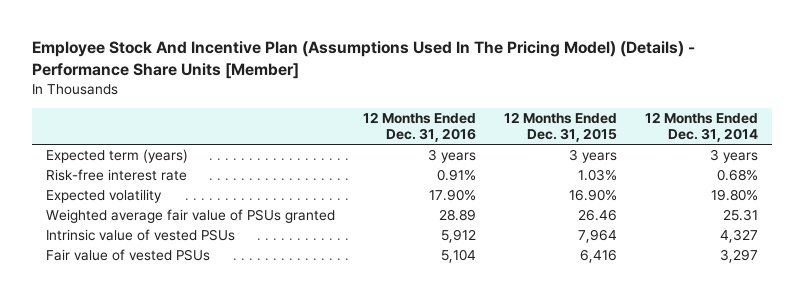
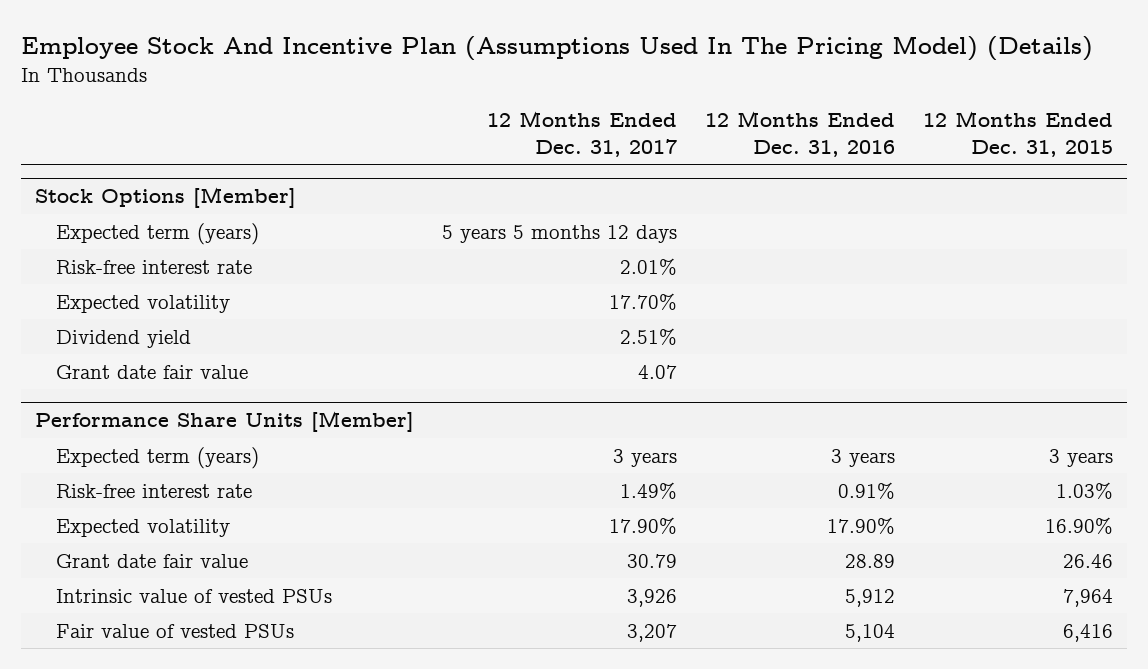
[31,41,695,80] Employee Stock And Incentive Plan (Assumptions Used In The Pricing Model) (Details) - Performance Share Units [Member] -> [21,35,1094,61] Employee Stock And Incentive Plan (Assumptions Used In The Pricing Model) (Details)
[644,111,758,143] 12 Months Ended Dec. 31, 2014 -> none
none -> [487,111,678,157] 12 Months Ended Dec. 31, 2017
none -> [35,187,297,209] Stock Options [Member]
none -> [55,222,259,245] Expected term (years)
none -> [55,259,252,274] Risk-free interest rate
none -> [55,294,230,313] Expected volatility
none -> [55,329,191,348] Dividend yield
none -> [55,364,248,379] Grant date fair value
none -> [35,411,415,433] Performance Share Units [Member]
[45,208,335,223] Weighted average fair value of PSUs granted -> [55,553,248,568] Grant date fair value

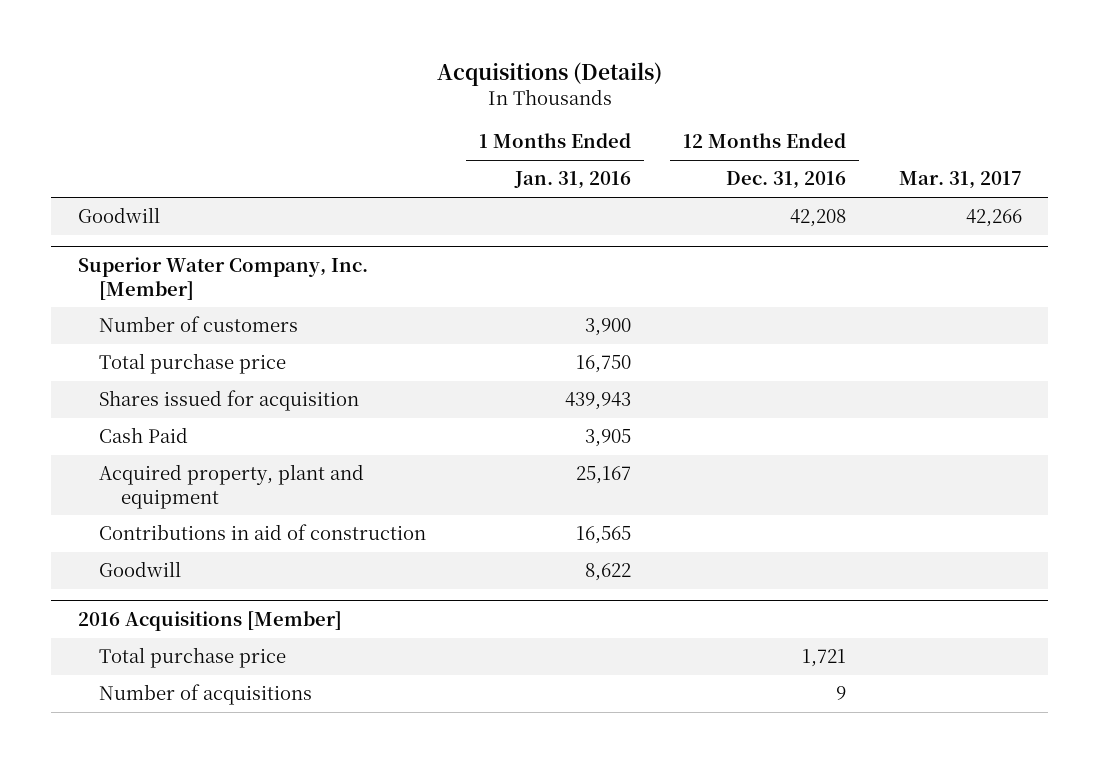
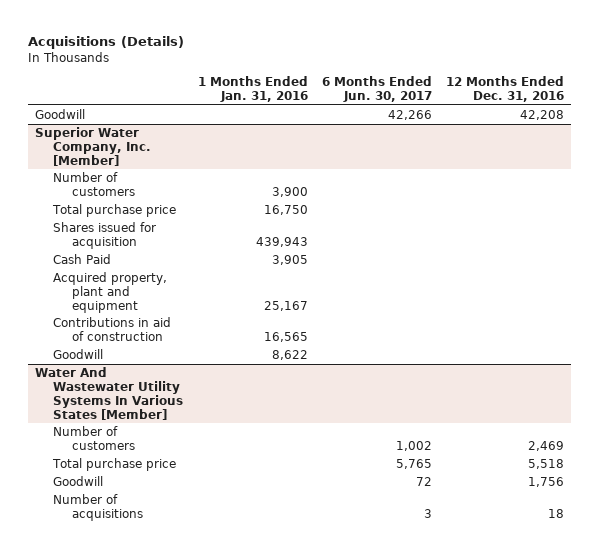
[898,171,1022,190] Mar. 31, 2017 -> none
none -> [321,76,432,102] 6 Months Ended Jun. 30, 2017
[77,610,342,631] 2016 Acquisitions [Member] -> none
[99,647,287,669] Total purchase price -> none
[99,684,313,706] Number of acquisitions -> none
none -> [35,367,184,420] Water And Wastewater Utility Systems In Various States [Member]
none -> [53,426,135,450] Number of customers
none -> [52,458,177,472] Total purchase price
none -> [53,476,104,487] Goodwill
none -> [53,494,143,521] Number of acquisitions

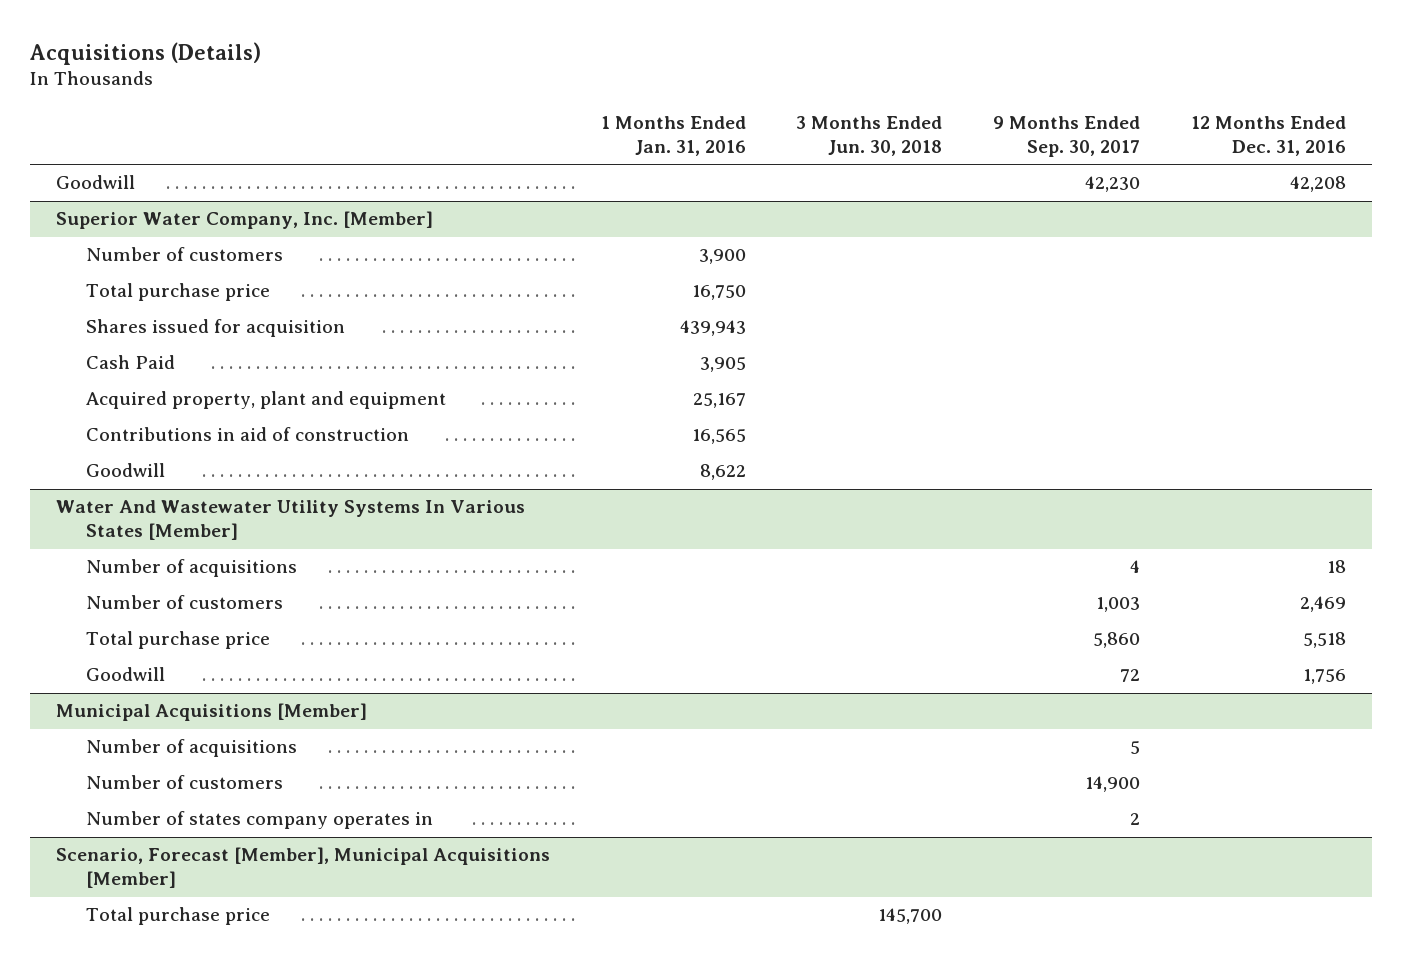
[321,76,432,102] 6 Months Ended Jun. 30, 2017 -> none
none -> [796,115,943,156] 3 Months Ended Jun. 30, 2018
none -> [993,115,1141,157] 9 Months Ended Sep. 30, 2017
[53,494,143,521] Number of acquisitions -> [85,559,297,578] Number of acquisitions
none -> [55,703,367,722] Municipal Acquisitions [Member]
none -> [85,739,297,758] Number of acquisitions
none -> [85,775,283,790] Number of customers
none -> [85,811,433,830] Number of states company operates in
none -> [55,847,550,889] Scenario, Forecast [Member], Municipal Acquisitions [Member]
none -> [85,907,270,926] Total purchase price

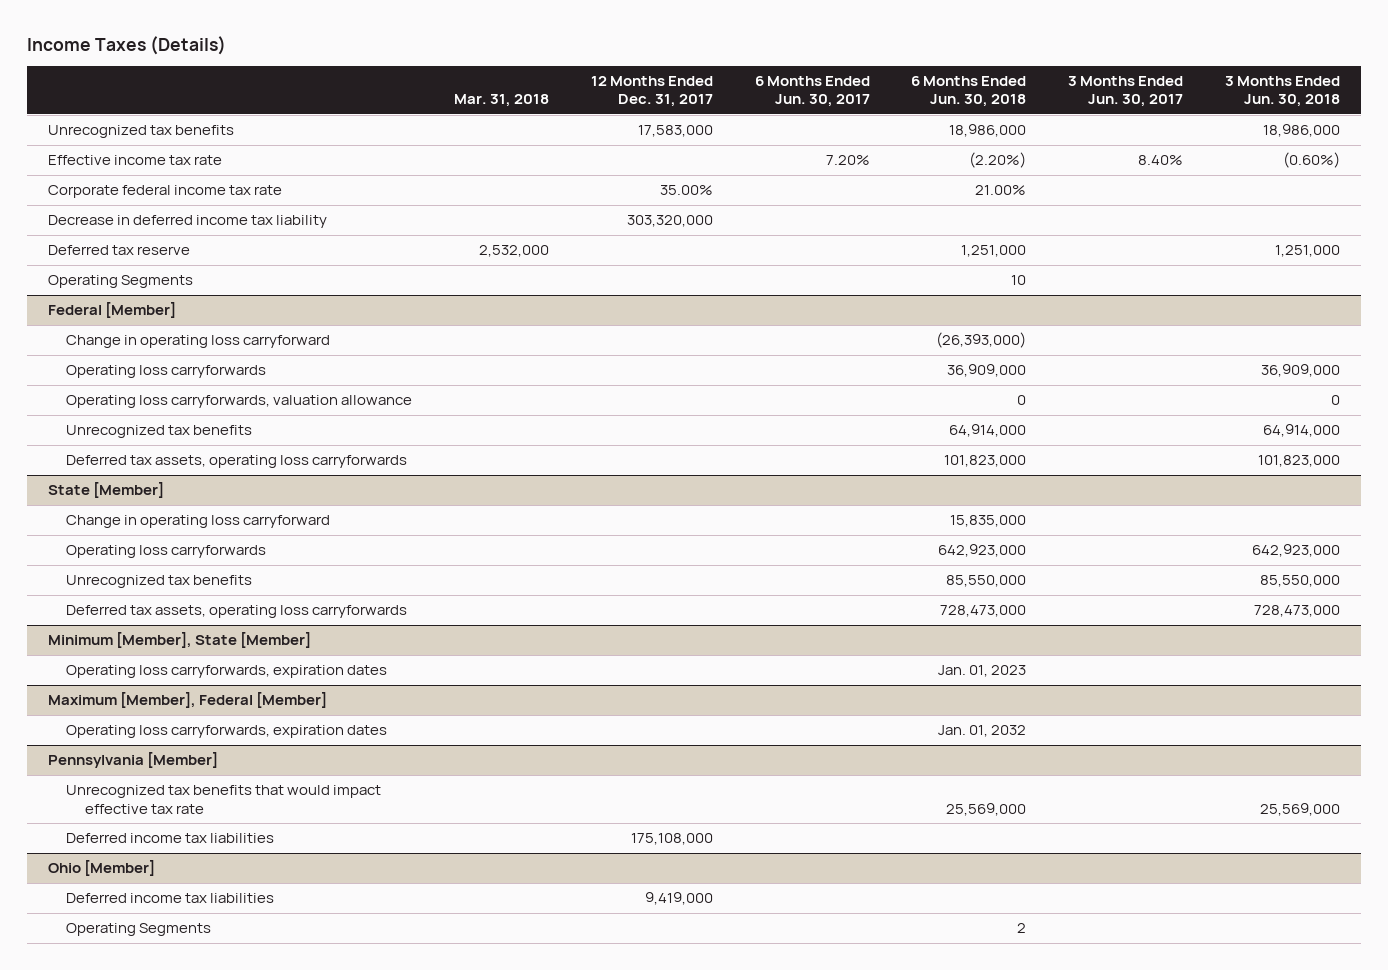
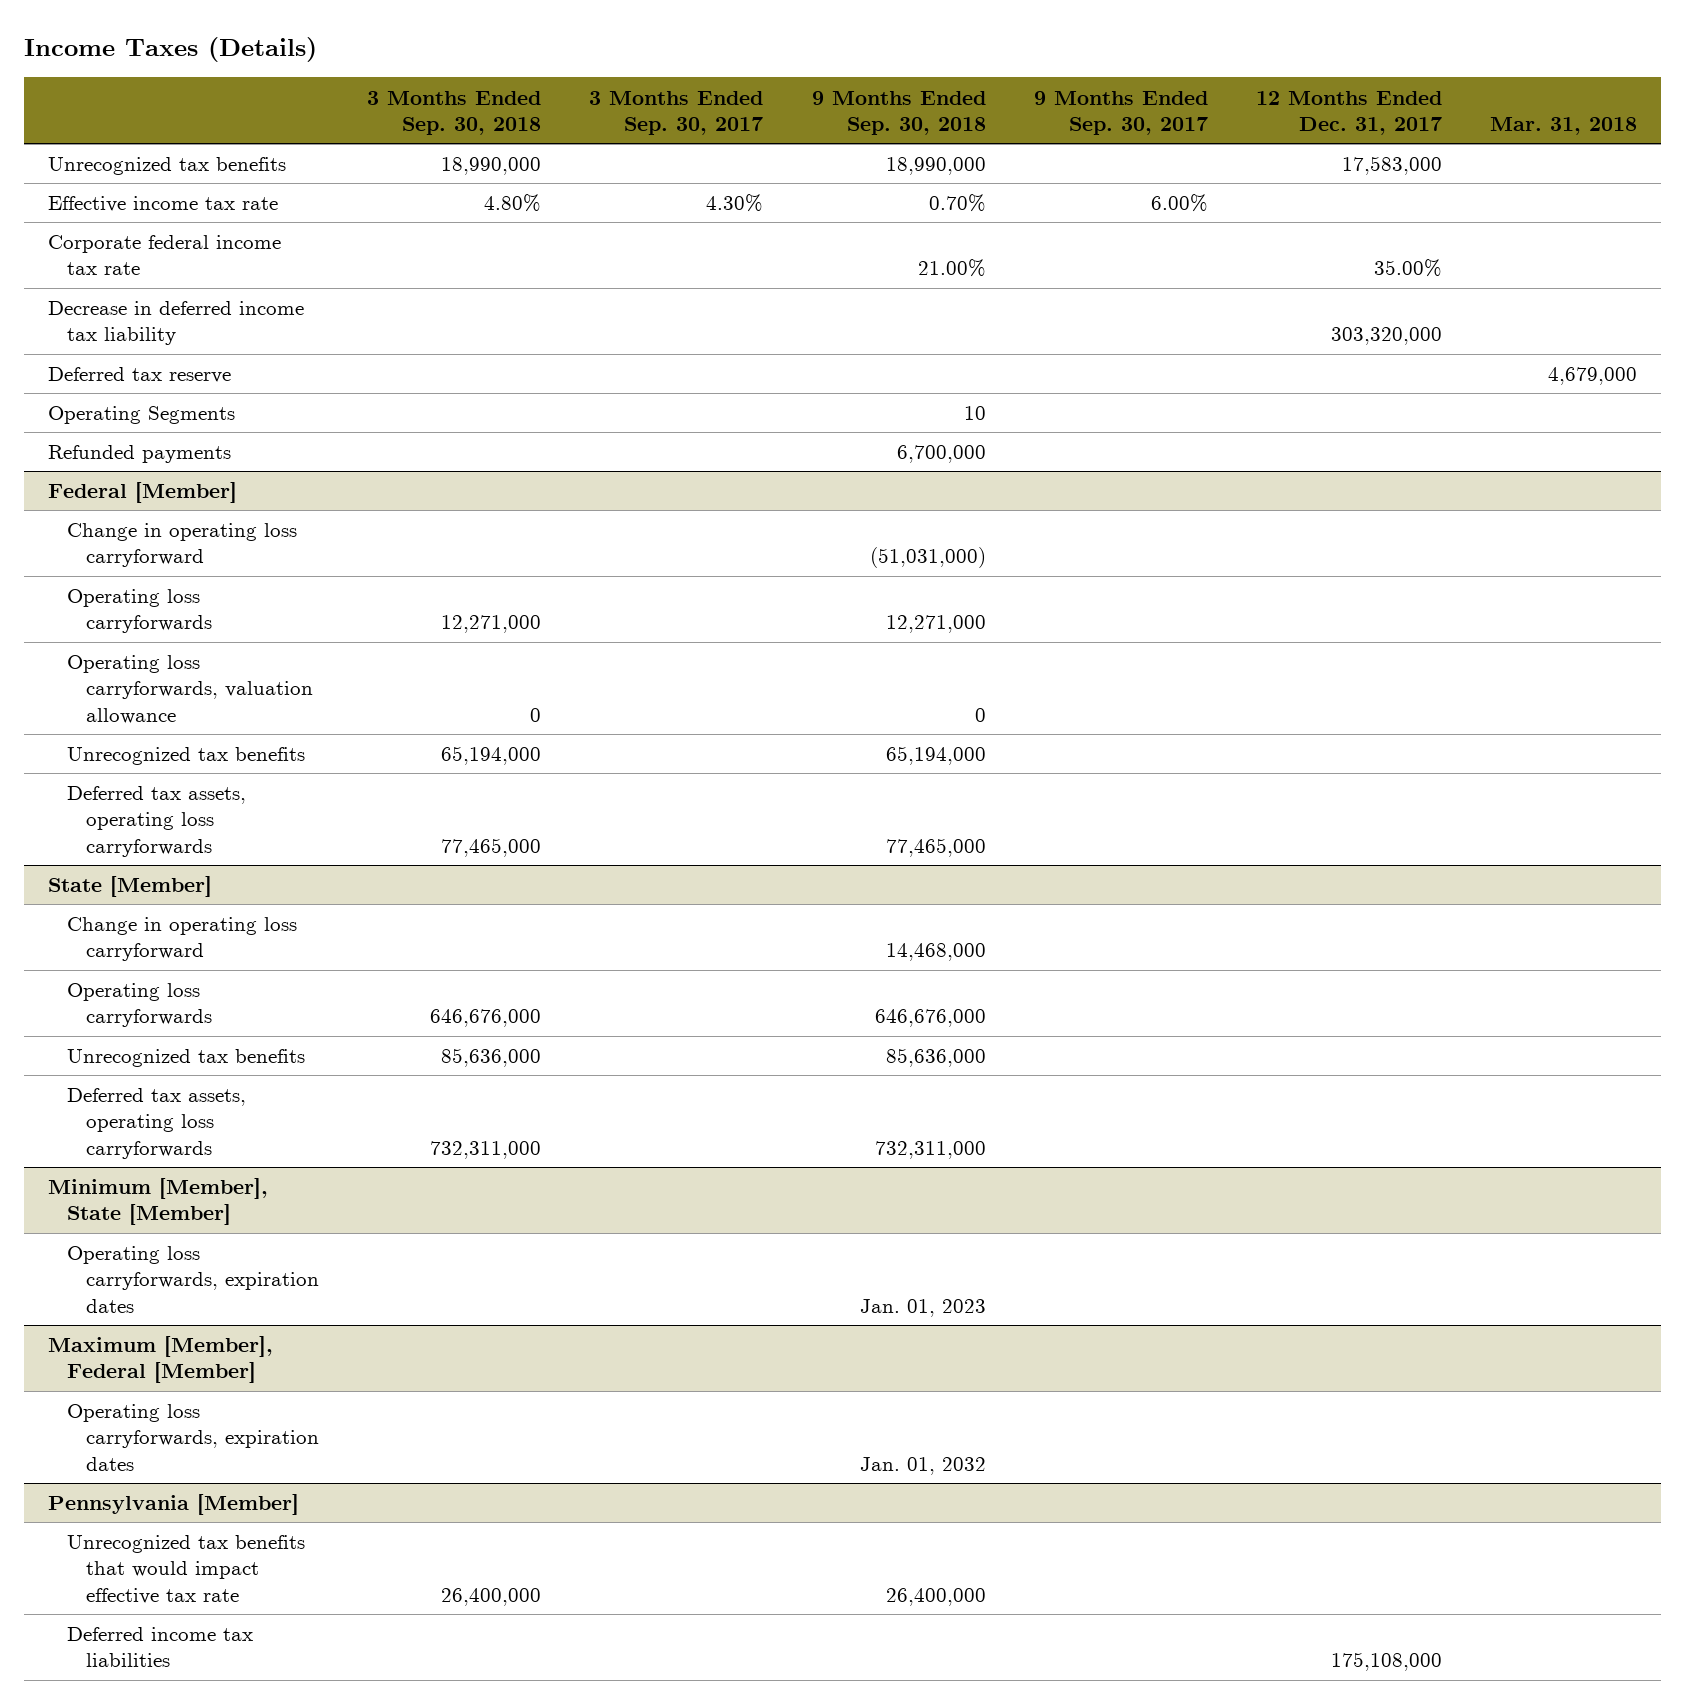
[754,76,870,108] 6 Months Ended Jun. 30, 2017 -> none
[911,76,1027,108] 6 Months Ended Jun. 30, 2018 -> none
[1068,76,1184,108] 3 Months Ended Jun. 30, 2017 -> none
[1224,76,1340,108] 3 Months Ended Jun. 30, 2018 -> none
none -> [367,90,542,135] 3 Months Ended Sep. 30, 2018
none -> [589,90,764,135] 3 Months Ended Sep. 30, 2017
none -> [811,90,986,135] 9 Months Ended Sep. 30, 2018
none -> [1033,90,1208,135] 9 Months Ended Sep. 30, 2017
[479,245,550,258] 2,532,000 -> [1547,367,1637,386] 4,679,000
none -> [47,445,231,464] Refunded payments
[48,860,156,877] Ohio [Member] -> none
[66,893,275,904] Deferred income tax liabilities -> none
[66,923,212,937] Operating Segments -> none

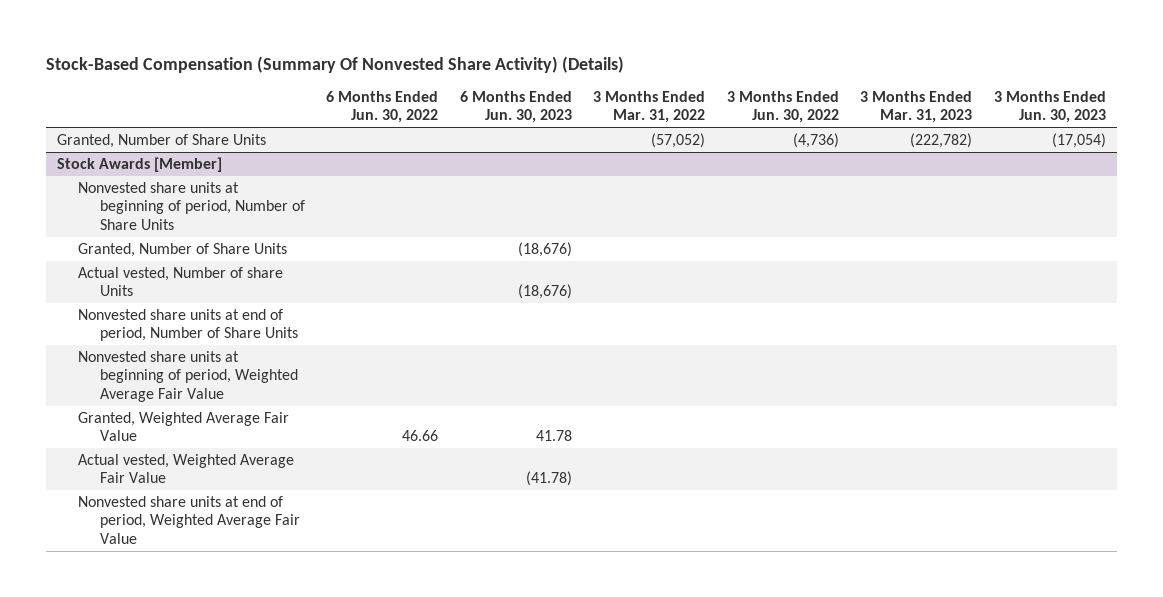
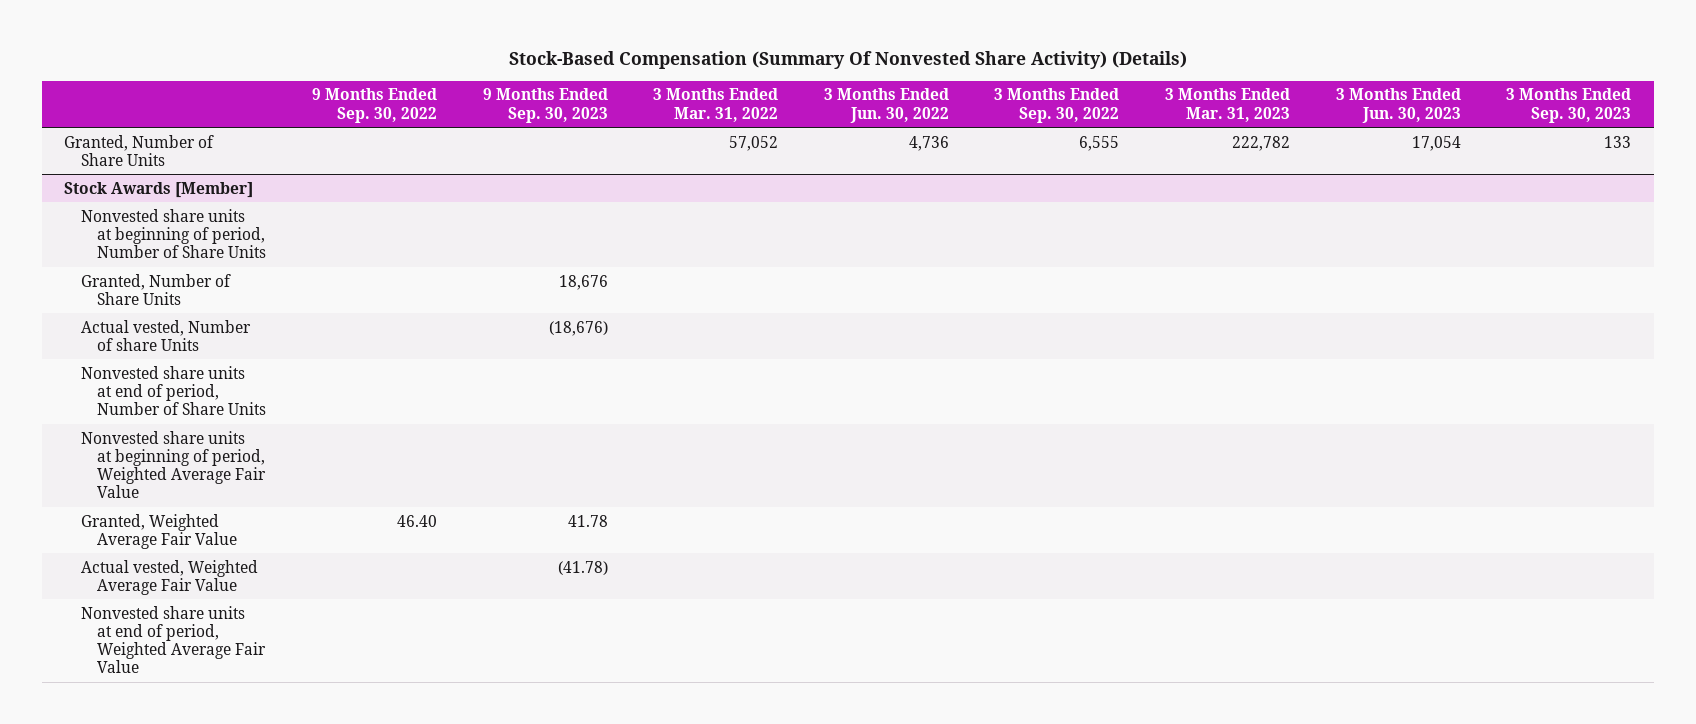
[326,90,439,124] 6 Months Ended Jun. 30, 2022 -> none
[459,90,572,124] 6 Months Ended Jun. 30, 2023 -> none
none -> [311,88,437,123] 9 Months Ended Sep. 30, 2022
none -> [482,88,608,123] 9 Months Ended Sep. 30, 2023
none -> [994,88,1120,123] 3 Months Ended Sep. 30, 2022
none -> [1506,88,1632,123] 3 Months Ended Sep. 30, 2023
[651,132,706,148] (57,052) -> [729,135,779,151] 57,052
[792,132,839,148] (4,736) -> [908,135,949,151] 4,736
[910,132,973,148] (222,782) -> [1231,135,1290,151] 222,782
[1051,132,1106,148] (17,054) -> [1411,135,1461,151] 17,054

